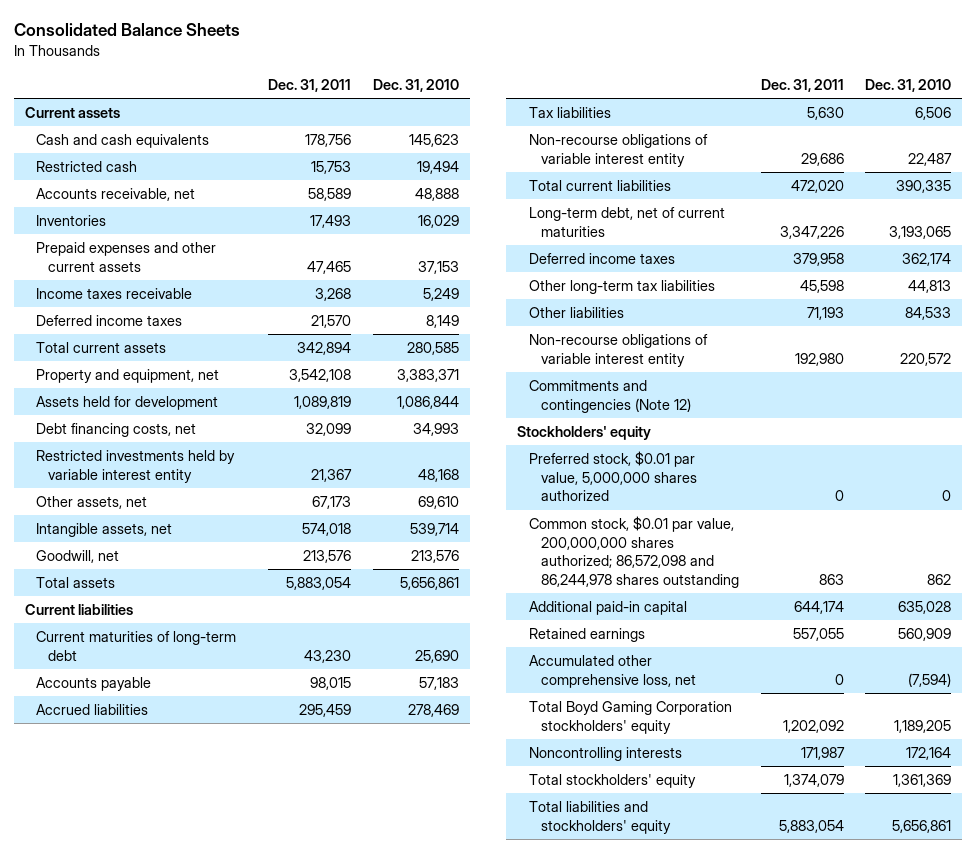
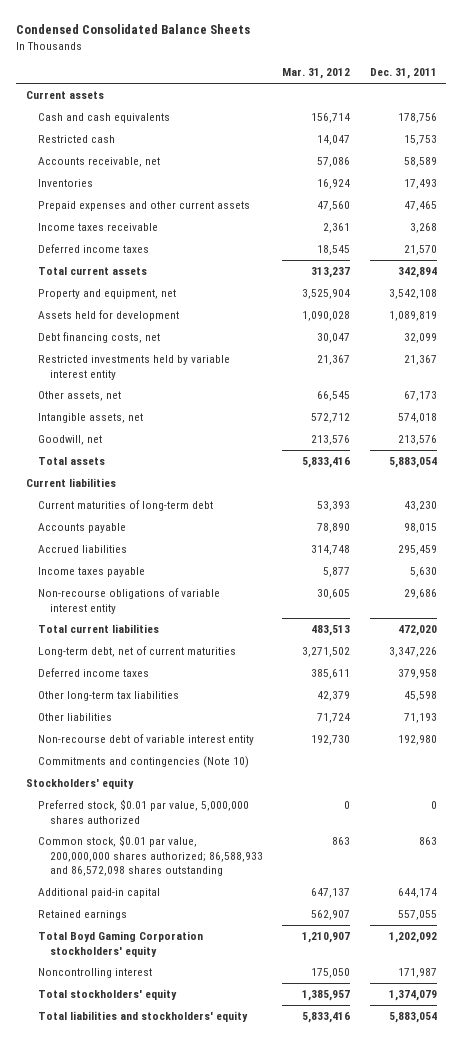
[13,23,240,37] Consolidated Balance Sheets -> [16,24,251,35] Condensed Consolidated Balance Sheets
[372,78,459,92] Dec. 31, 2010 -> none
none -> [282,68,351,80] Mar. 31, 2012
[528,107,611,119] Tax liabilities -> [38,567,146,578] Income taxes payable
[528,334,708,367] Non-recourse obligations of variable interest entity -> [38,734,255,746] Non-recourse debt of variable interest entity
[528,380,691,413] Commitments and contingencies (Note 12) -> [38,756,250,769] Commitments and contingencies (Note 10)
[528,516,739,588] Common stock, $0.01 par value, 200,000,000 shares authorized; 86,572,098 and 86,244,978 shares outstanding -> [38,835,264,877] Common stock, $0.01 par value, 200,000,000 shares authorized; 86,588,933 and 86,572,098 shares outstanding
[528,655,696,688] Accumulated other comprehensive loss, net -> none
[528,747,682,762] Noncontrolling interests -> [38,968,153,979] Noncontrolling interest

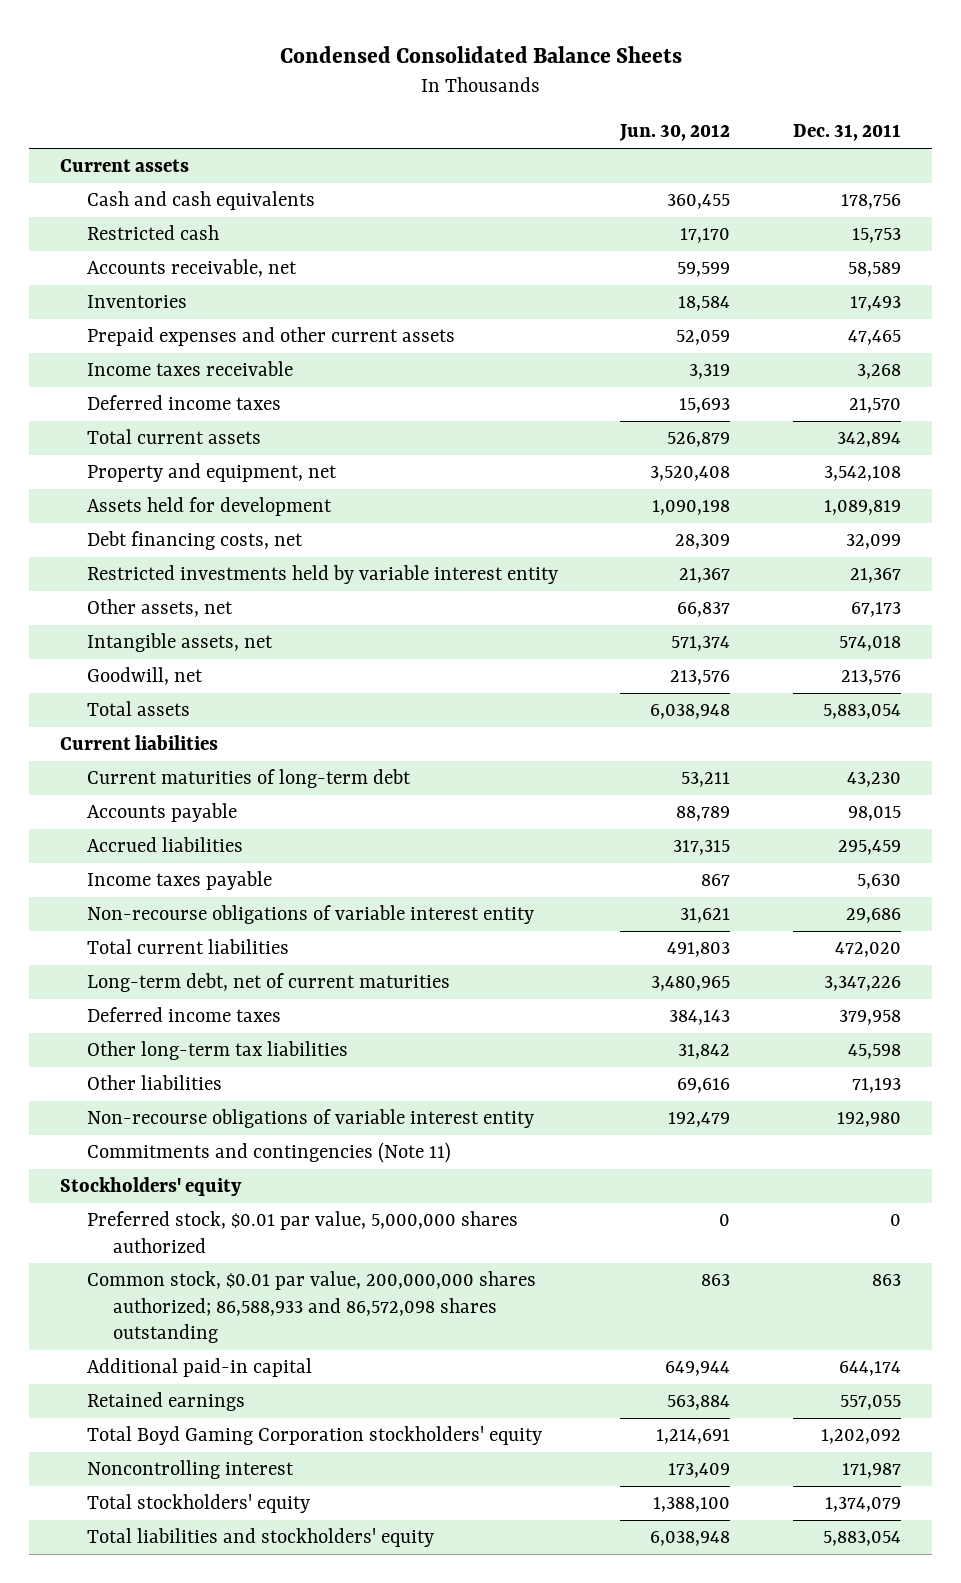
[282,68,351,80] Mar. 31, 2012 -> none
none -> [619,124,731,142] Jun. 30, 2012
[38,734,255,746] Non-recourse debt of variable interest entity -> [86,1109,534,1129] Non-recourse obligations of variable interest entity
[38,756,250,769] Commitments and contingencies (Note 10) -> [86,1142,451,1164] Commitments and contingencies (Note 11)

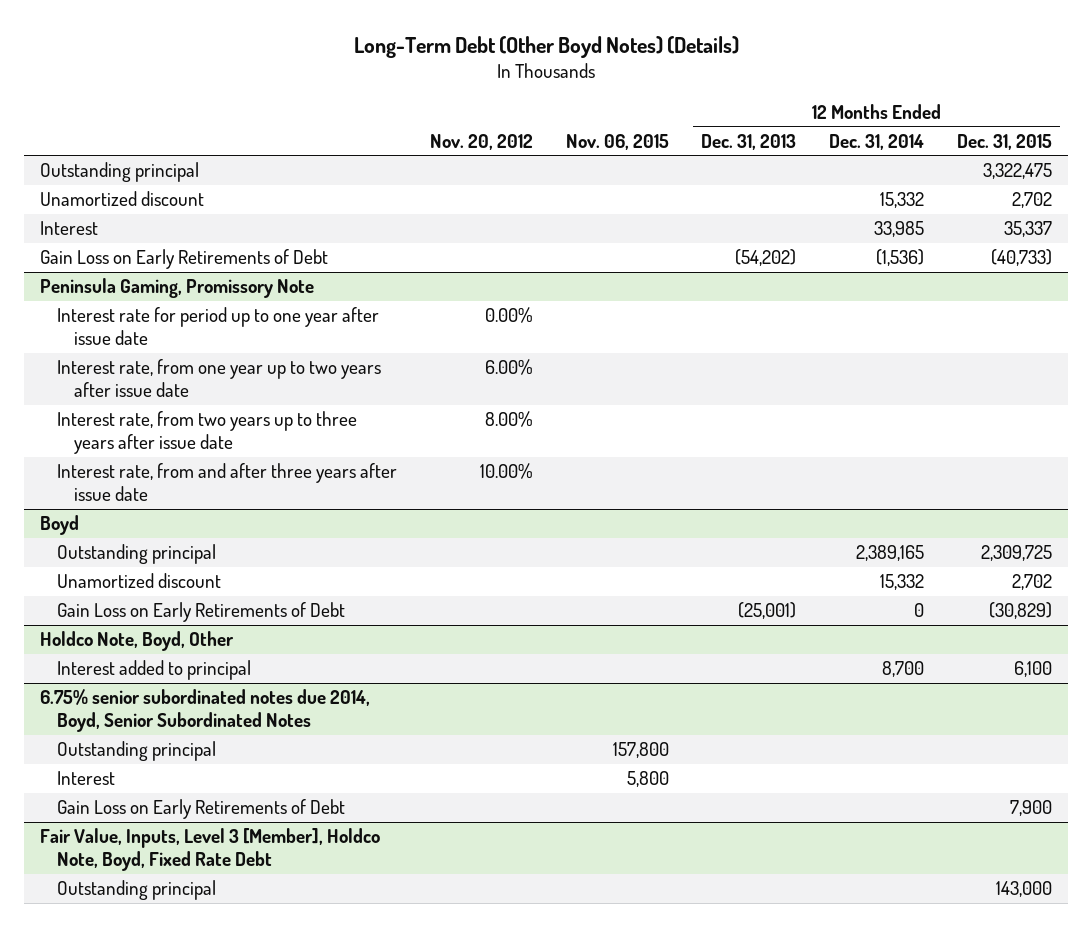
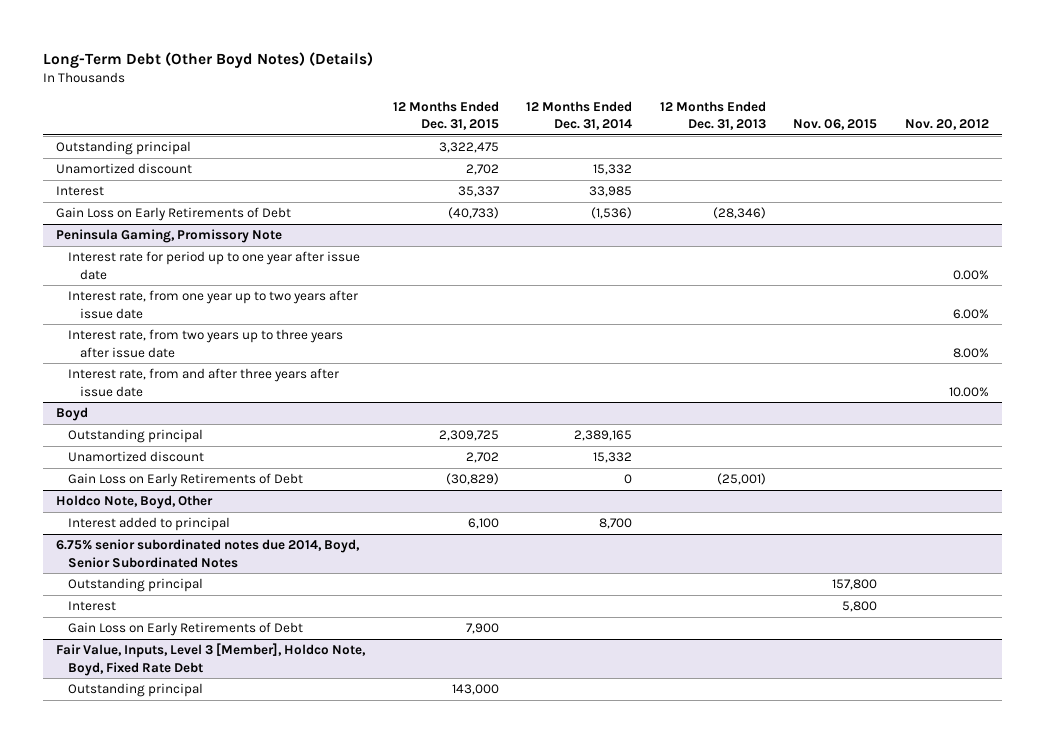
[735,249,797,267] (54,202) -> [712,207,766,220] (28,346)

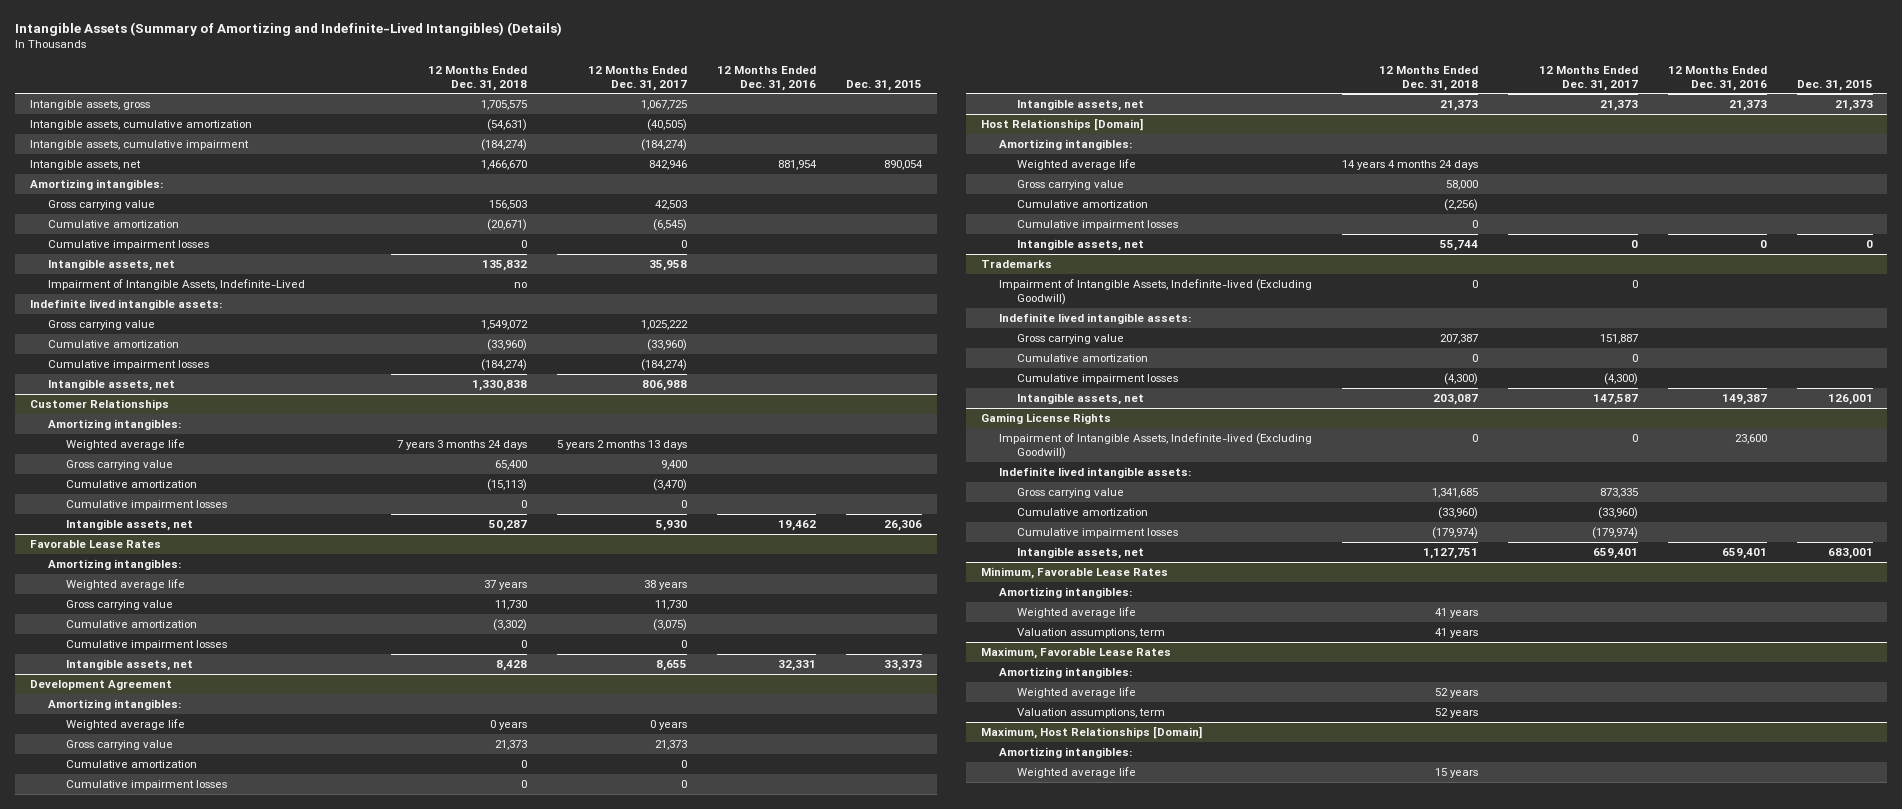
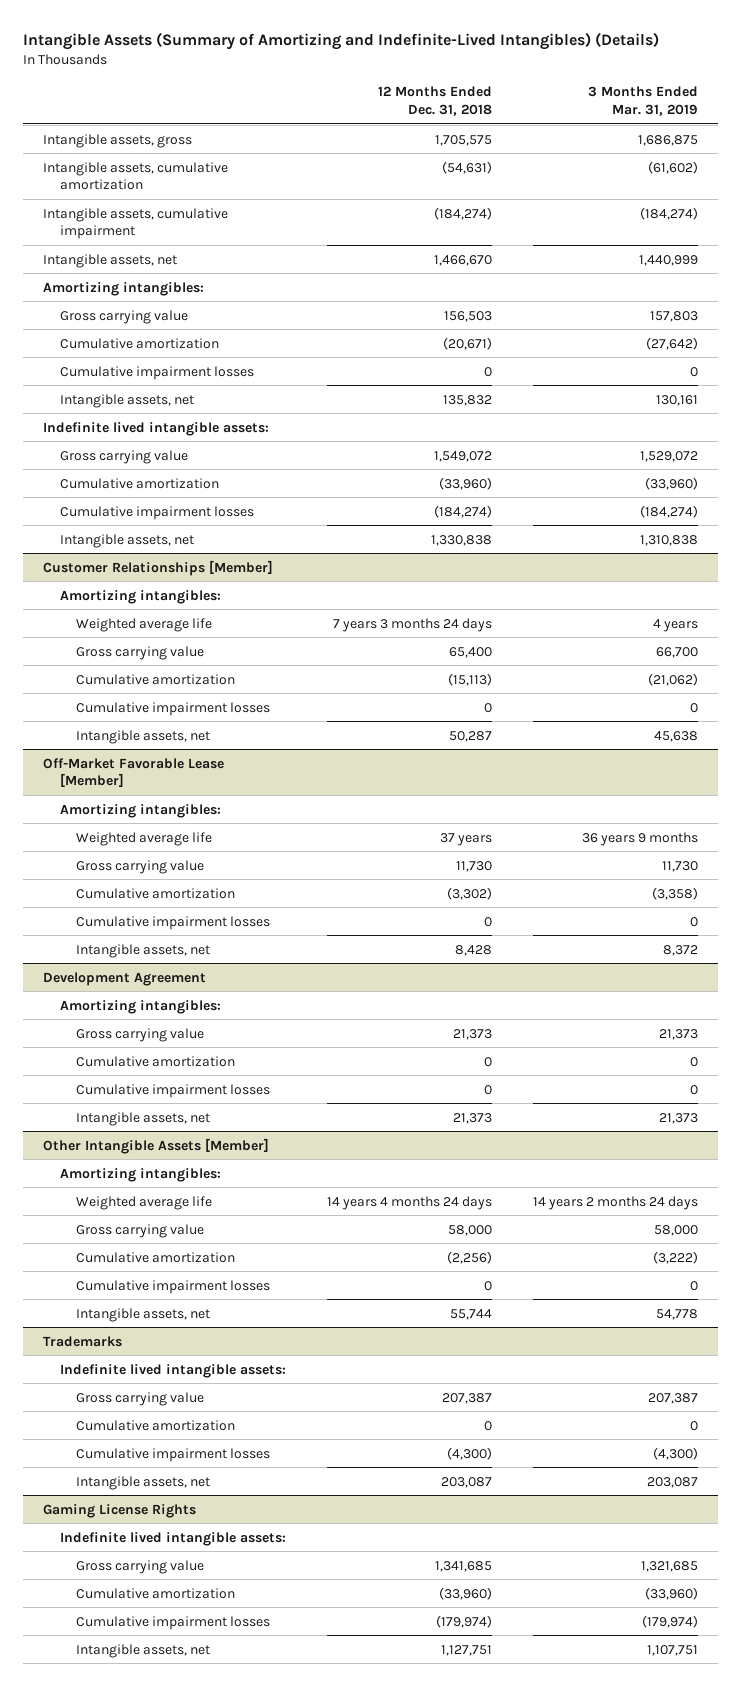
[587,66,687,91] 12 Months Ended Dec. 31, 2017 -> none
[716,66,816,91] 12 Months Ended Dec. 31, 2016 -> none
[845,79,922,91] Dec. 31, 2015 -> none
none -> [587,86,698,116] 3 Months Ended Mar. 31, 2019
[48,279,306,291] Impairment of Intangible Assets, Indefinite-Lived -> none
[29,399,169,411] Customer Relationships -> [43,559,274,576] Customer Relationships [Member]
[29,540,161,549] Favorable Lease Rates -> [43,757,225,788] Off-Market Favorable Lease [Member]
[66,719,186,731] Weighted average life -> none
[980,118,1143,132] Host Relationships [Domain] -> none
none -> [43,1137,270,1154] Other Intangible Assets [Member]
[998,279,1312,305] Impairment of Intangible Assets, Indefinite-lived (Excluding Goodwill) -> none
[998,433,1312,459] Impairment of Intangible Assets, Indefinite-lived (Excluding Goodwill) -> none
[980,567,1168,580] Minimum, Favorable Lease Rates -> none
[998,587,1132,599] Amortizing intangibles: -> none
[1017,607,1137,619] Weighted average life -> none
[1017,628,1166,639] Valuation assumptions, term -> none
[980,647,1171,660] Maximum, Favorable Lease Rates -> none
[998,667,1132,679] Amortizing intangibles: -> none
[1017,687,1137,699] Weighted average life -> none
[1017,708,1166,719] Valuation assumptions, term -> none
[980,726,1202,740] Maximum, Host Relationships [Domain] -> none
[998,747,1132,759] Amortizing intangibles: -> none
[1017,767,1137,779] Weighted average life -> none

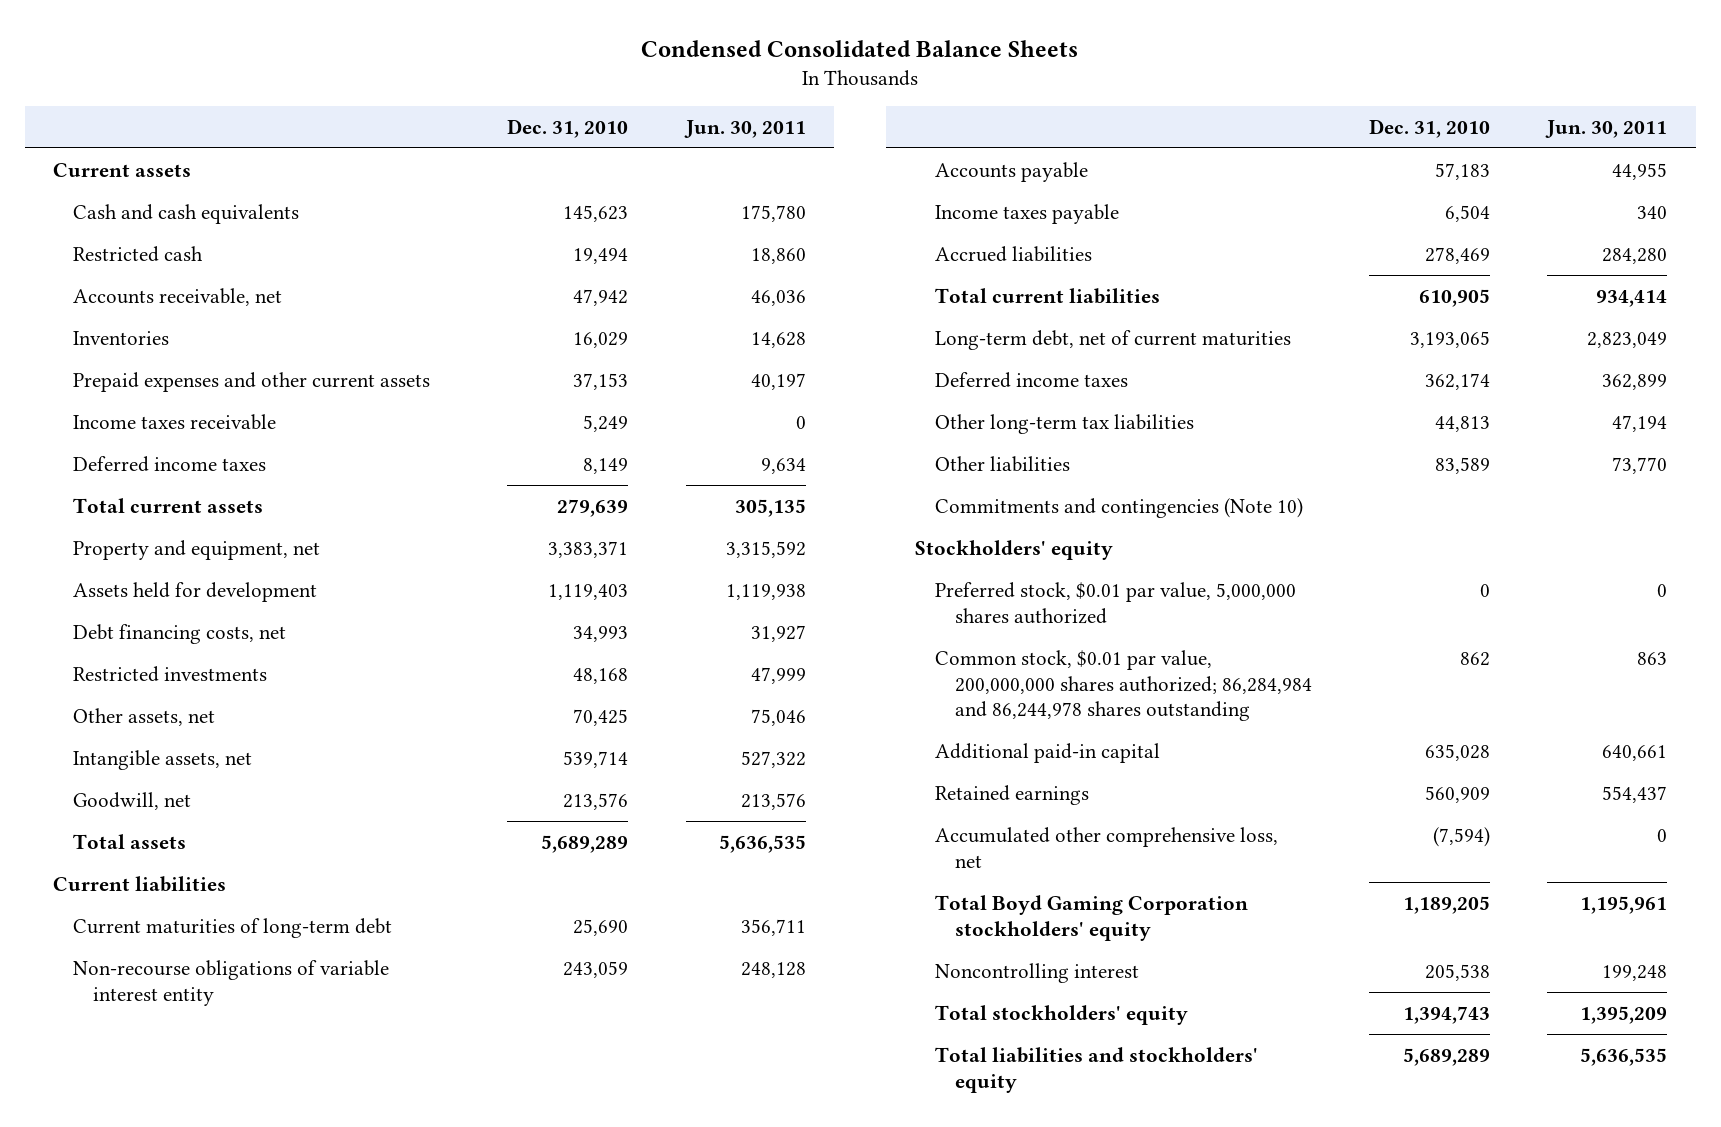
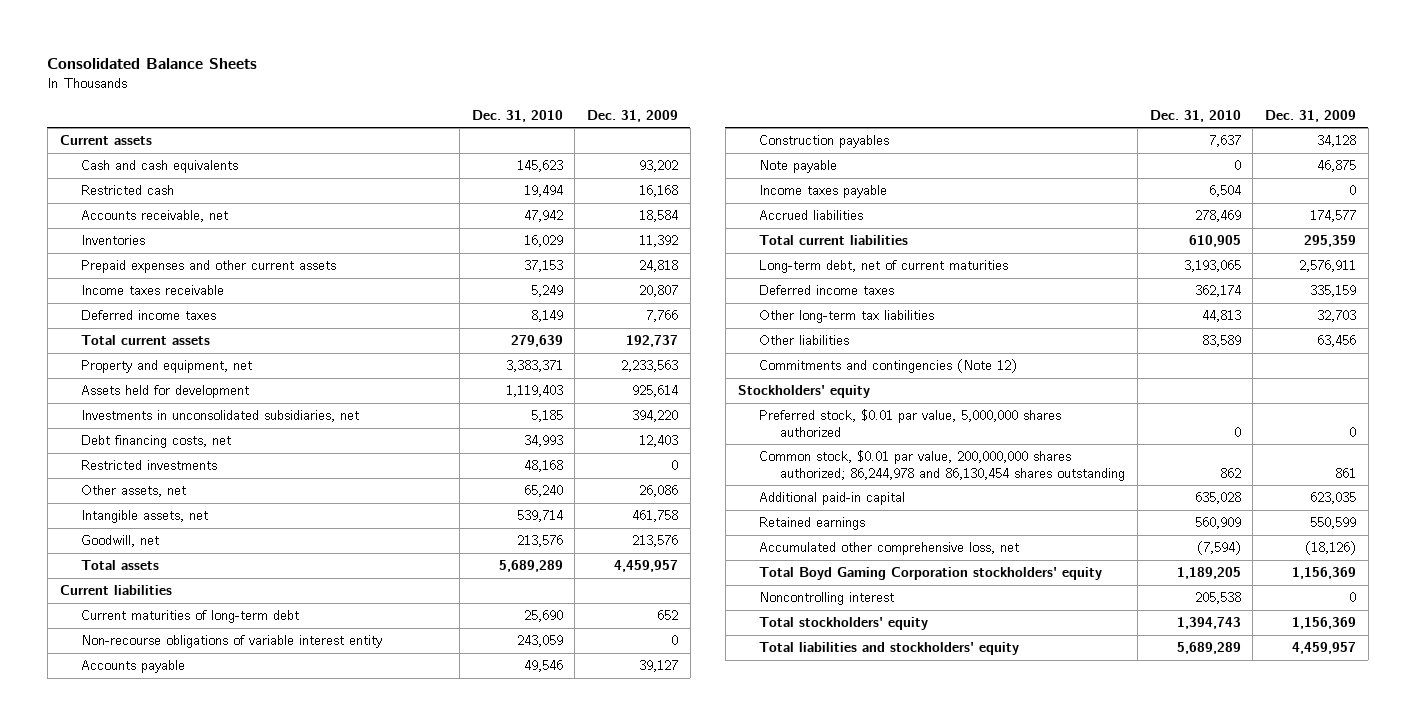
[641,40,1079,58] Condensed Consolidated Balance Sheets -> [47,58,258,70] Consolidated Balance Sheets
[683,119,806,138] Jun. 30, 2011 -> none
none -> [587,109,679,122] Dec. 31, 2009
none -> [80,410,359,423] Investments in unconsolidated subsidiaries, net
[573,708,629,726] 70,425 -> [523,485,563,498] 65,240
[1435,162,1491,180] 57,183 -> [523,660,563,673] 49,546
none -> [759,135,890,149] Construction payables
none -> [759,160,838,174] Note payable
[934,497,1303,518] Commitments and contingencies (Note 10) -> [759,359,1018,374] Commitments and contingencies (Note 12)
[934,649,1312,722] Common stock, $0.01 par value, 200,000,000 shares authorized; 86,284,984 and 86,244,978 shares outstanding -> [759,450,1126,481] Common stock, $0.01 par value, 200,000,000 shares authorized; 86,244,978 and 86,130,454 shares outstanding

